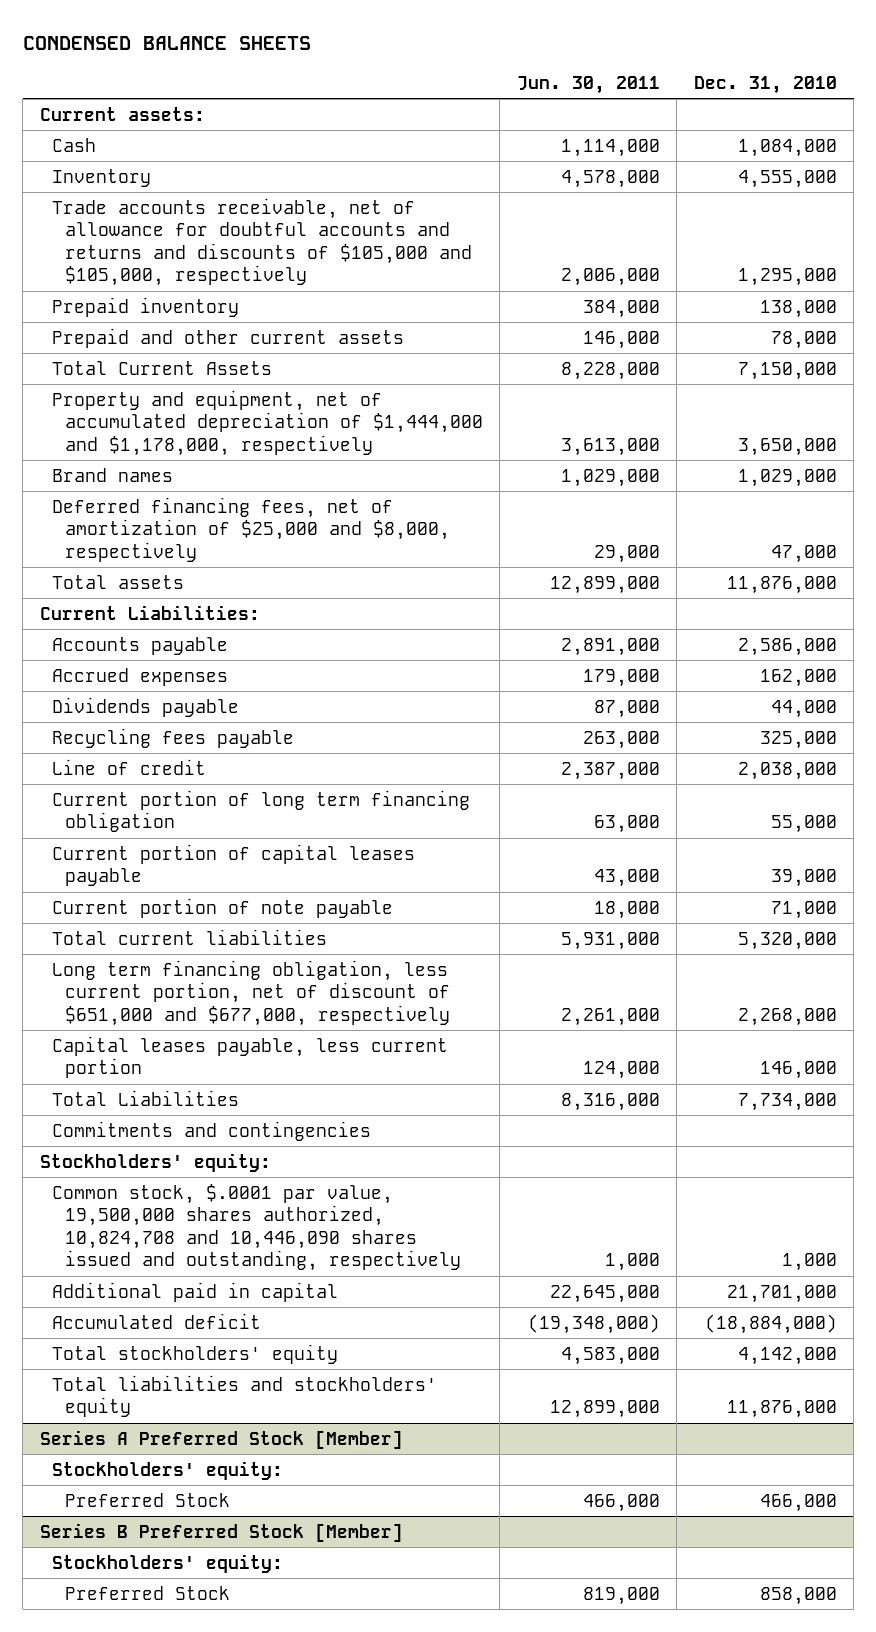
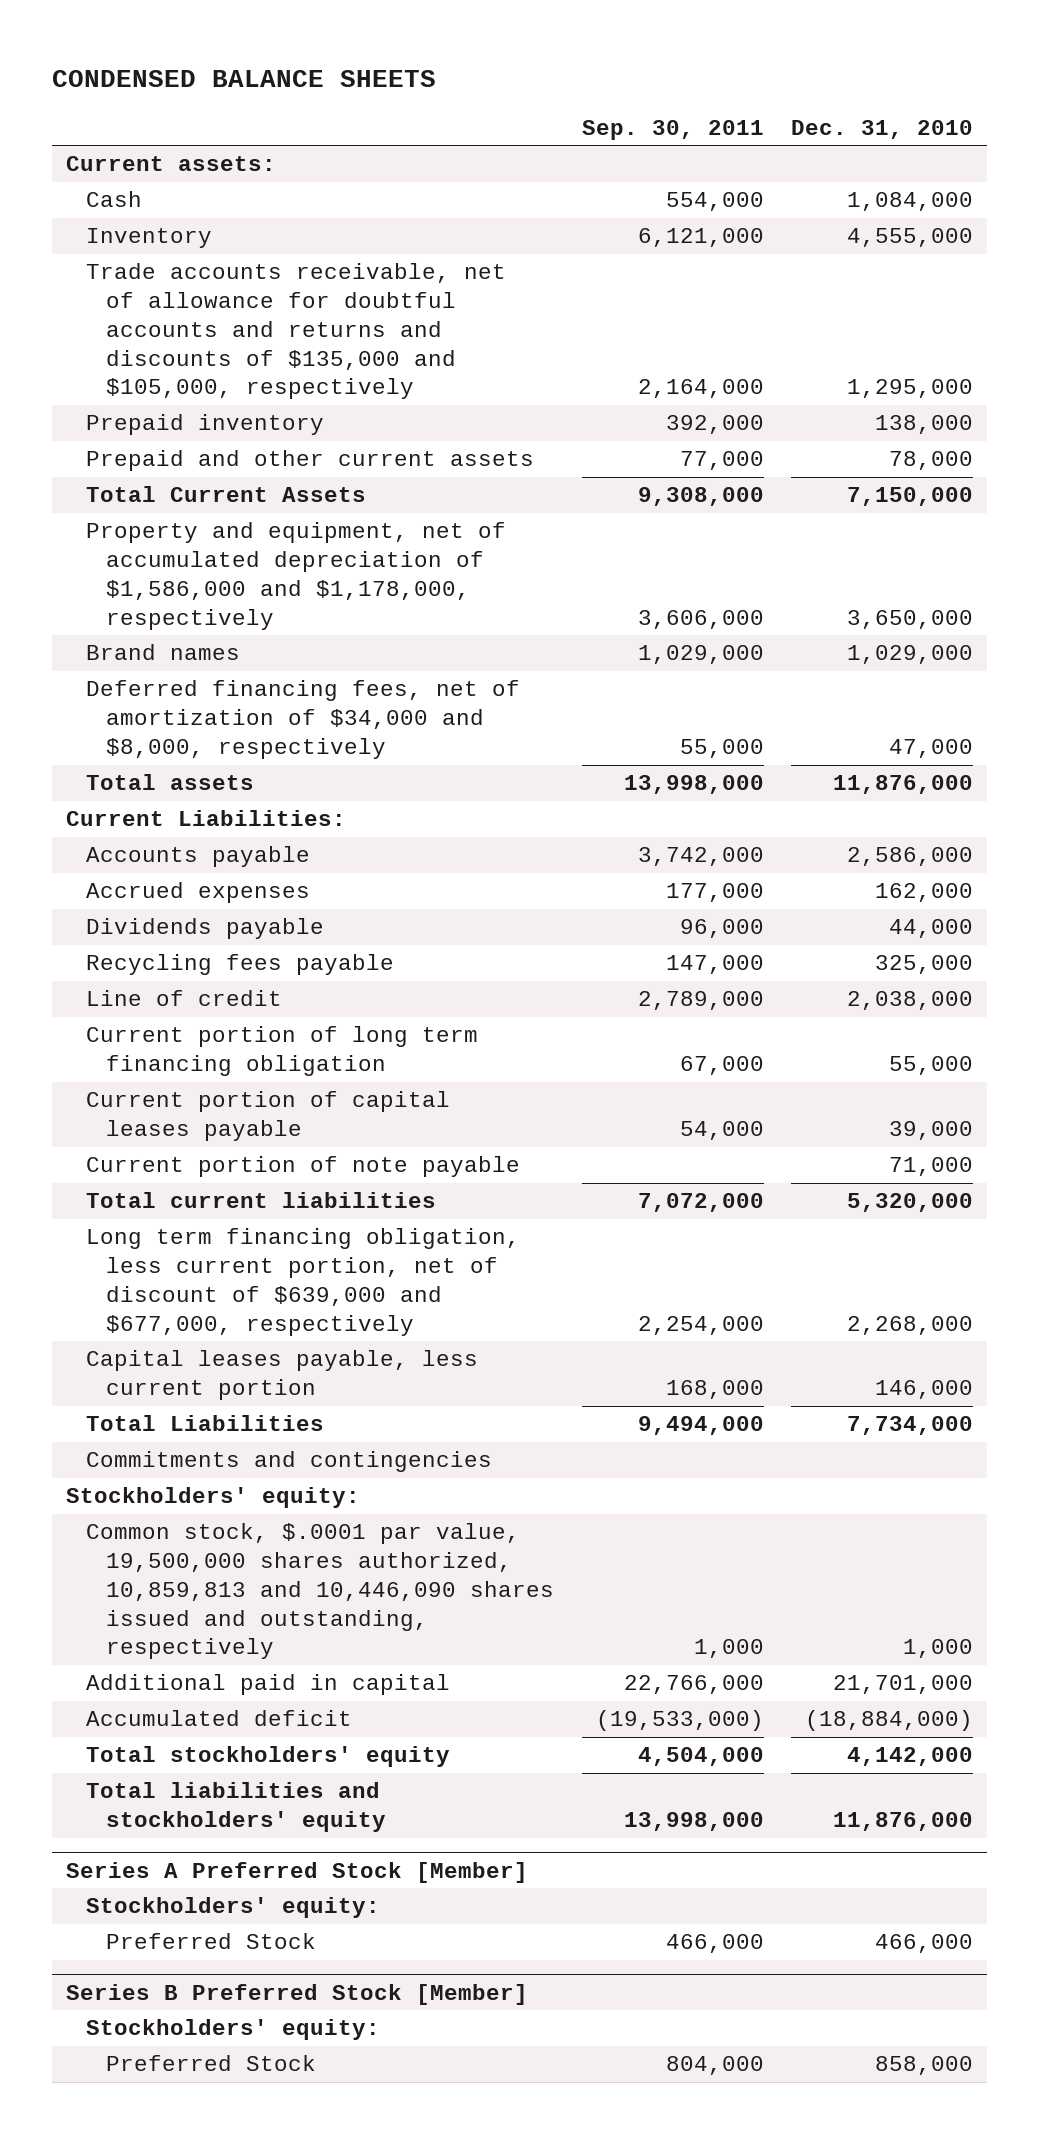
[516,75,660,94] Jun. 30, 2011 -> none
none -> [581,119,764,140] Sep. 30, 2011
[52,197,472,287] Trade accounts receivable, net of allowance for doubtful accounts and returns and discounts of $105,000 and $105,000, respectively -> [86,263,507,400] Trade accounts receivable, net of allowance for doubtful accounts and returns and discounts of $135,000 and $105,000, respectively
[52,389,483,456] Property and equipment, net of accumulated depreciation of $1,444,000 and $1,178,000, respectively -> [86,522,507,630] Property and equipment, net of accumulated depreciation of $1,586,000 and $1,178,000, respectively
[52,496,450,562] Deferred financing fees, net of amortization of $25,000 and $8,000, respectively -> [86,680,521,759] Deferred financing fees, net of amortization of $34,000 and $8,000, respectively
[52,959,450,1026] Long term financing obligation, less current portion, net of discount of $651,000 and $677,000, respectively -> [86,1228,521,1336] Long term financing obligation, less current portion, net of discount of $639,000 and $677,000, respectively
[52,1183,461,1272] Common stock, $.0001 par value, 19,500,000 shares authorized, 10,824,708 and 10,446,090 shares issued and outstanding, respectively -> [86,1523,555,1660] Common stock, $.0001 par value, 19,500,000 shares authorized, 10,859,813 and 10,446,090 shares issued and outstanding, respectively

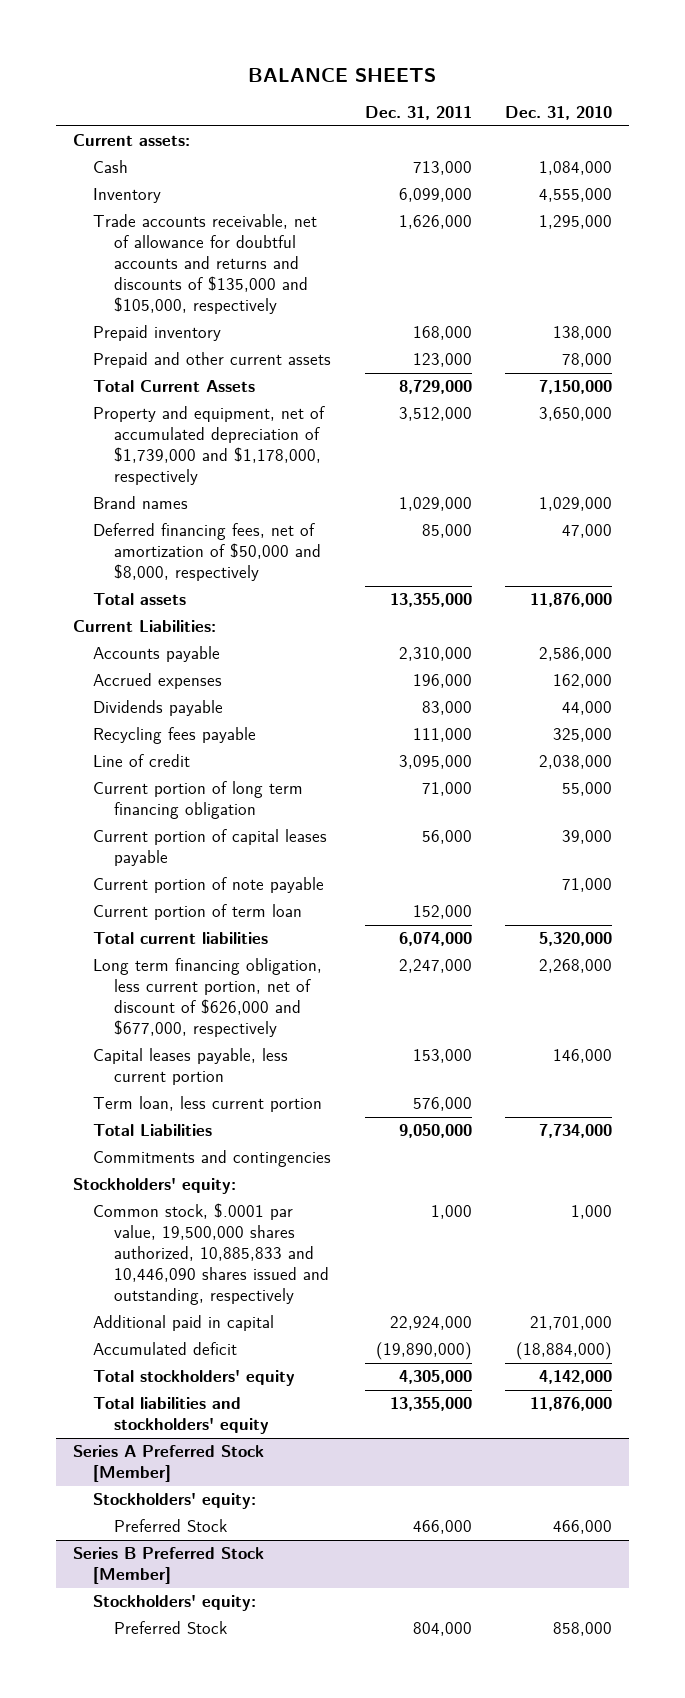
[52,69,437,87] CONDENSED BALANCE SHEETS -> [248,67,437,82] BALANCE SHEETS
[581,119,764,140] Sep. 30, 2011 -> none
none -> [364,105,472,120] Dec. 31, 2011
[86,522,507,630] Property and equipment, net of accumulated depreciation of $1,586,000 and $1,178,000, respectively -> [93,406,326,486] Property and equipment, net of accumulated depreciation of $1,739,000 and $1,178,000, respectively
[86,680,521,759] Deferred financing fees, net of amortization of $34,000 and $8,000, respectively -> [93,523,321,582] Deferred financing fees, net of amortization of $50,000 and $8,000, respectively
none -> [93,904,303,921] Current portion of term loan
[86,1228,521,1336] Long term financing obligation, less current portion, net of discount of $639,000 and $677,000, respectively -> [93,958,323,1038] Long term financing obligation, less current portion, net of discount of $626,000 and $677,000, respectively
none -> [93,1096,323,1113] Term loan, less current portion
[86,1523,555,1660] Common stock, $.0001 par value, 19,500,000 shares authorized, 10,859,813 and 10,446,090 shares issued and outstanding, respectively -> [93,1203,329,1306] Common stock, $.0001 par value, 19,500,000 shares authorized, 10,885,833 and 10,446,090 shares issued and outstanding, respectively

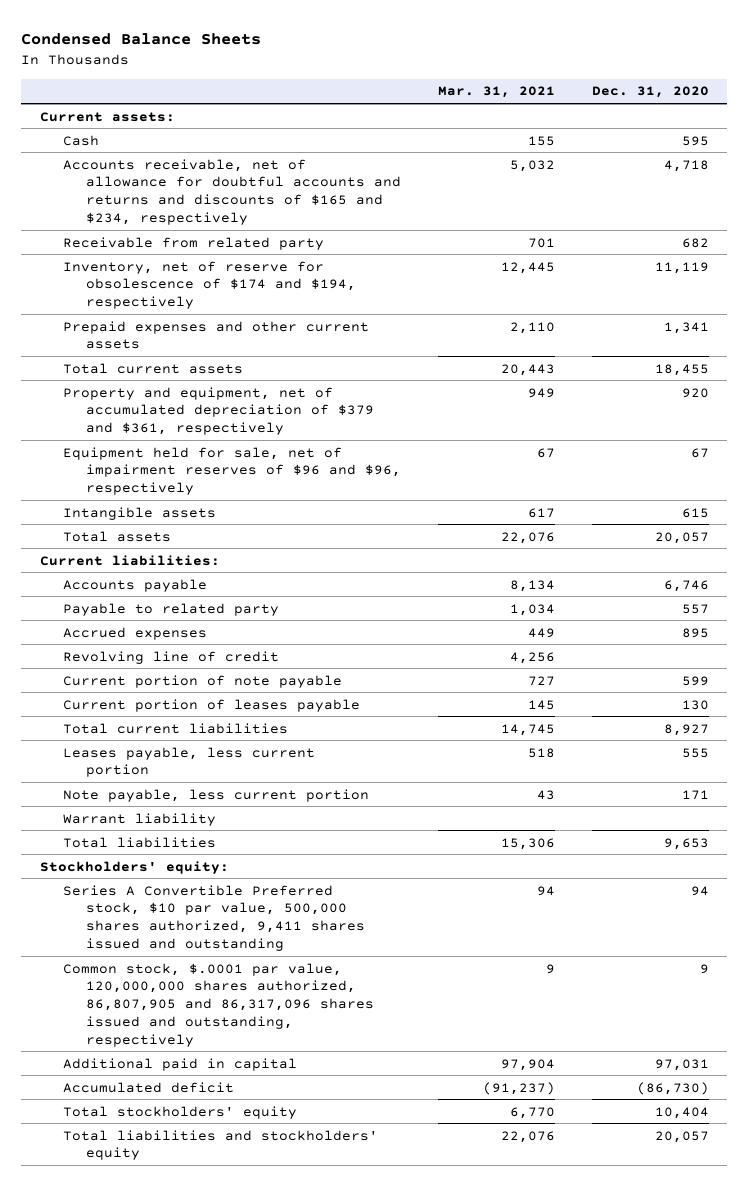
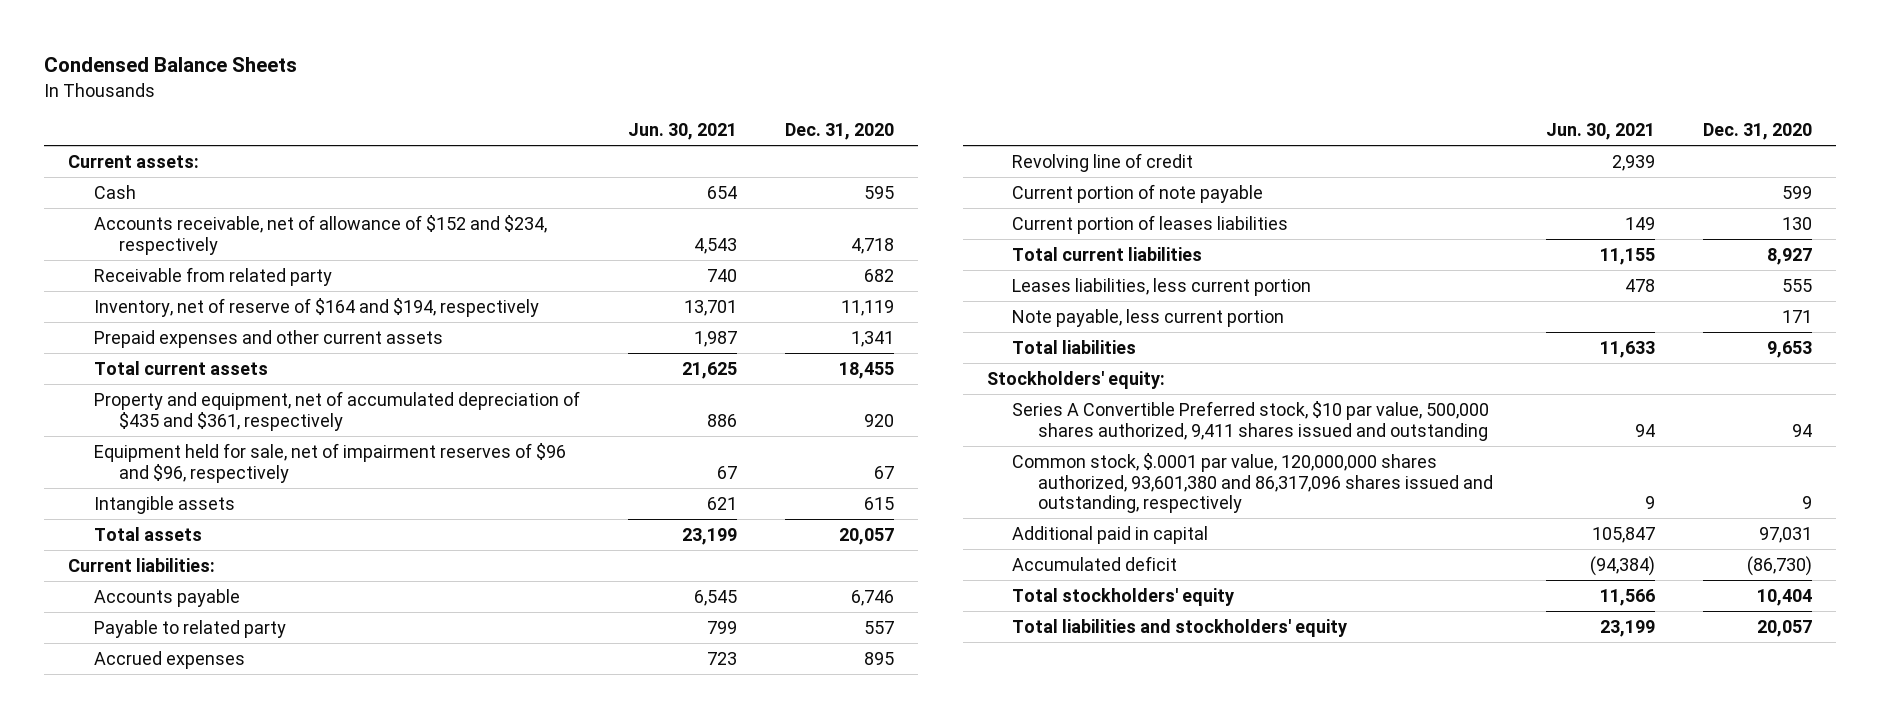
[437,86,555,99] Mar. 31, 2021 -> none
none -> [627,123,737,141] Jun. 30, 2021
[62,158,402,225] Accounts receivable, net of allowance for doubtful accounts and returns and discounts of $165 and $234, respectively -> [93,214,547,255] Accounts receivable, net of allowance of $152 and $234, respectively
[62,260,357,310] Inventory, net of reserve for obsolescence of $174 and $194, respectively -> [93,297,539,317] Inventory, net of reserve of $164 and $194, respectively
[62,386,375,436] Property and equipment, net of accumulated depreciation of $379 and $361, respectively -> [93,390,580,431] Property and equipment, net of accumulated depreciation of $435 and $361, respectively
[62,698,360,712] Current portion of leases payable -> [1012,214,1289,234] Current portion of leases liabilities
[62,746,315,778] Leases payable, less current portion -> [1012,277,1312,296] Leases liabilities, less current portion
[62,812,216,826] Warrant liability -> none
[62,962,375,1047] Common stock, $.0001 par value, 120,000,000 shares authorized, 86,807,905 and 86,317,096 shares issued and outstanding, respectively -> [1012,452,1493,514] Common stock, $.0001 par value, 120,000,000 shares authorized, 93,601,380 and 86,317,096 shares issued and outstanding, respectively

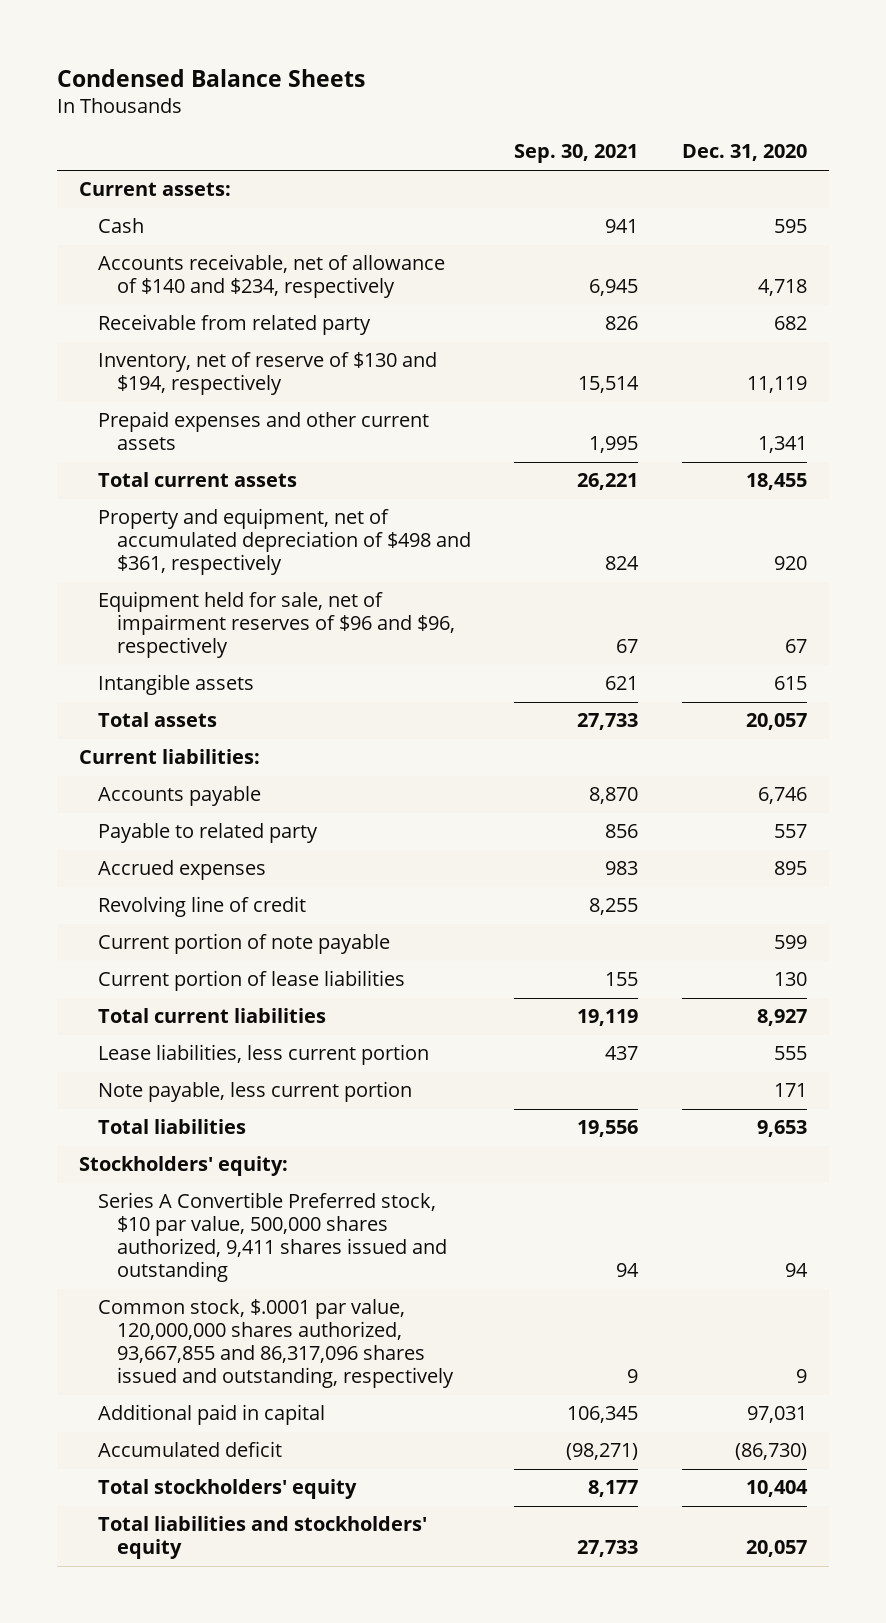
[627,123,737,141] Jun. 30, 2021 -> none
none -> [514,144,639,164] Sep. 30, 2021
[93,214,547,255] Accounts receivable, net of allowance of $152 and $234, respectively -> [97,254,445,299] Accounts receivable, net of allowance of $140 and $234, respectively
[93,297,539,317] Inventory, net of reserve of $164 and $194, respectively -> [97,352,437,396] Inventory, net of reserve of $130 and $194, respectively
[93,390,580,431] Property and equipment, net of accumulated depreciation of $435 and $361, respectively -> [97,508,471,576] Property and equipment, net of accumulated depreciation of $498 and $361, respectively
[1012,214,1289,234] Current portion of leases liabilities -> [97,970,405,992] Current portion of lease liabilities
[1012,277,1312,296] Leases liabilities, less current portion -> [97,1044,429,1066] Lease liabilities, less current portion
[1012,452,1493,514] Common stock, $.0001 par value, 120,000,000 shares authorized, 93,601,380 and 86,317,096 shares issued and outstanding, respectively -> [97,1299,454,1389] Common stock, $.0001 par value, 120,000,000 shares authorized, 93,667,855 and 86,317,096 shares issued and outstanding, respectively

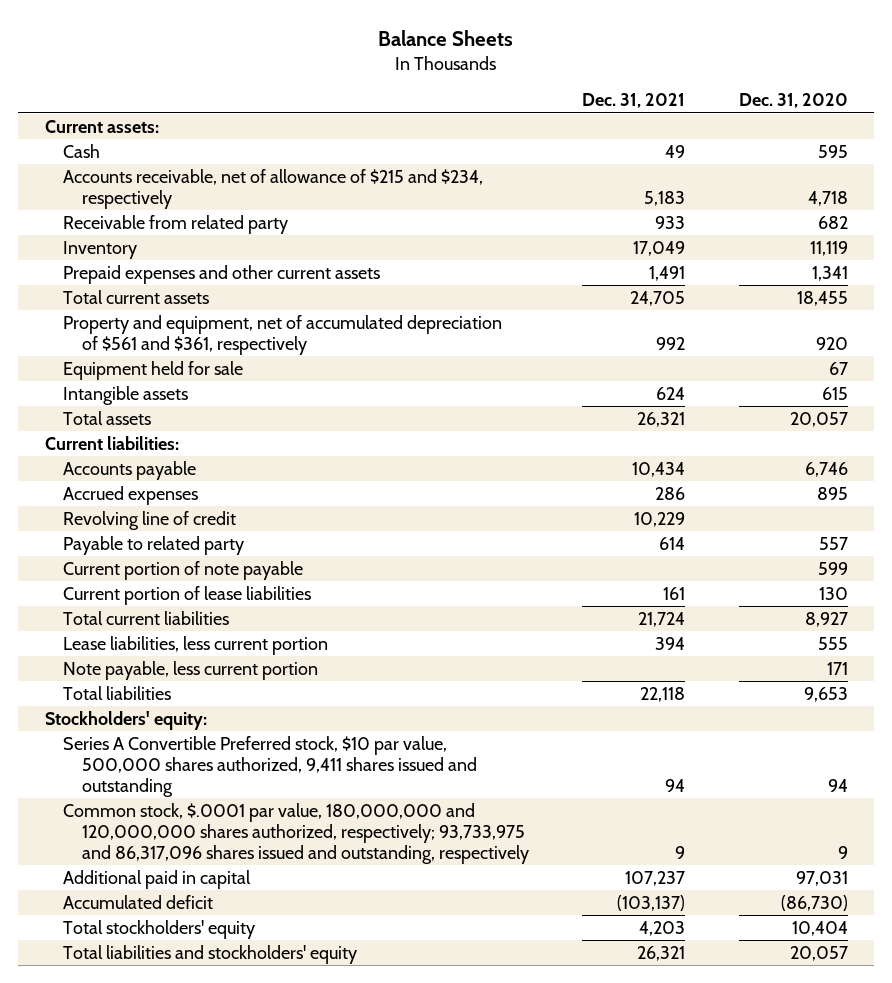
[57,69,366,88] Condensed Balance Sheets -> [378,29,514,46] Balance Sheets
[514,144,639,164] Sep. 30, 2021 -> none
none -> [582,93,686,109] Dec. 31, 2021
[97,254,445,299] Accounts receivable, net of allowance of $140 and $234, respectively -> [63,168,484,209] Accounts receivable, net of allowance of $215 and $234, respectively
[97,352,437,396] Inventory, net of reserve of $130 and $194, respectively -> [63,240,138,259] Inventory
[97,508,471,576] Property and equipment, net of accumulated depreciation of $498 and $361, respectively -> [63,314,503,355] Property and equipment, net of accumulated depreciation of $561 and $361, respectively
[97,591,455,659] Equipment held for sale, net of impairment reserves of $96 and $96, respectively -> [63,360,244,380] Equipment held for sale
[97,823,318,844] Payable to related party -> [63,535,245,555] Payable to related party
[97,1299,454,1389] Common stock, $.0001 par value, 120,000,000 shares authorized, 93,667,855 and 86,317,096 shares issued and outstanding, respectively -> [63,802,529,864] Common stock, $.0001 par value, 180,000,000 and 120,000,000 shares authorized, respectively; 93,733,975 and 86,317,096 shares issued and outstanding, respectively

